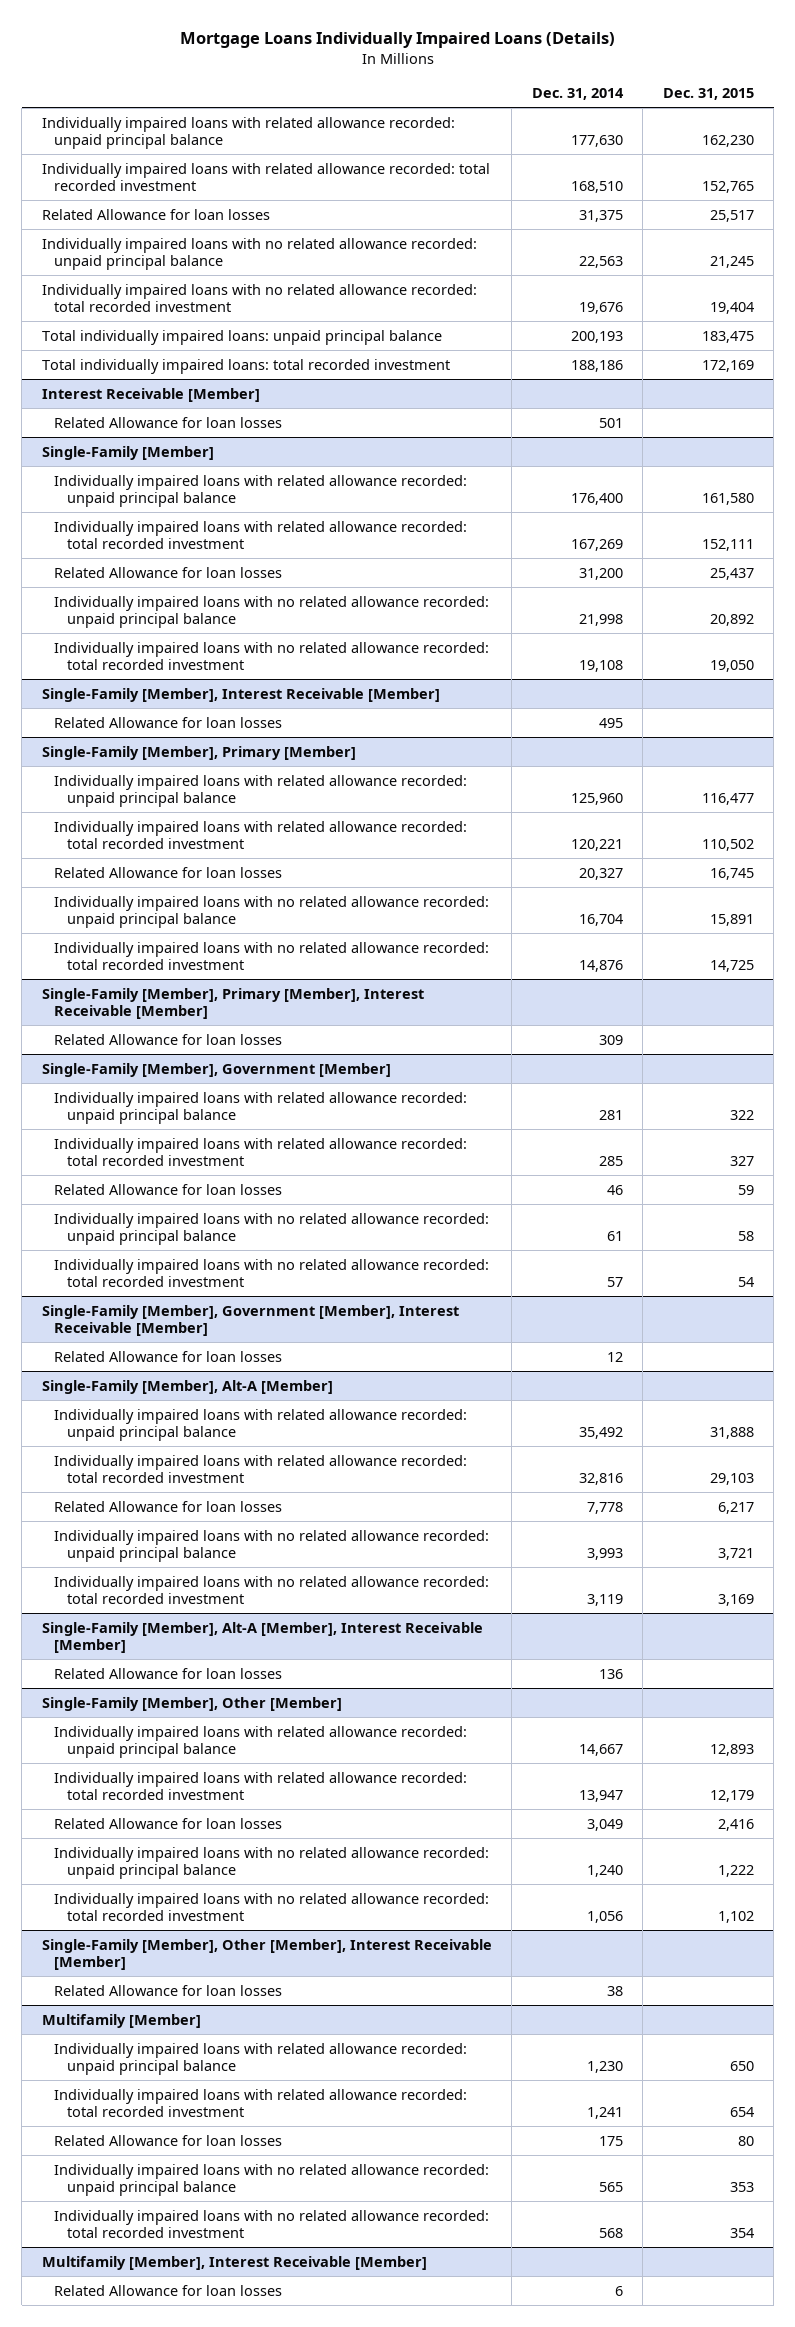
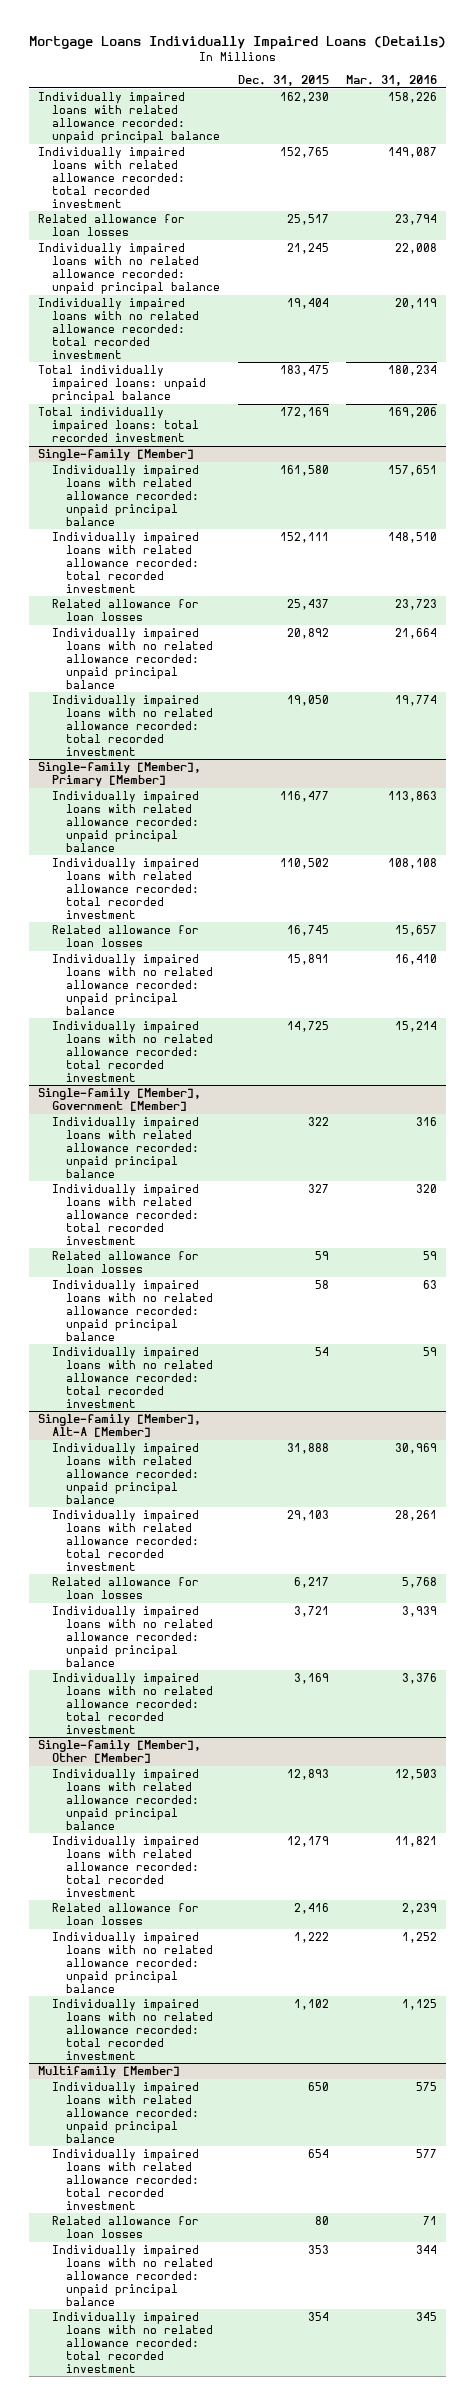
[531,88,624,101] Dec. 31, 2014 -> none
none -> [346,74,438,86] Mar. 31, 2016
[41,208,270,220] Related Allowance for loan losses -> [37,214,185,237] Related allowance for loan losses
[41,387,260,402] Interest Receivable [Member] -> none
[54,416,283,428] Related Allowance for loan losses -> none
[41,445,214,460] Single-Family [Member] -> [37,449,194,462] Single-family [Member]
[54,566,283,578] Related Allowance for loan losses -> [51,599,199,622] Related allowance for loan losses
[41,687,440,702] Single-Family [Member], Interest Receivable [Member] -> none
[54,716,283,728] Related Allowance for loan losses -> none
[41,745,356,760] Single-Family [Member], Primary [Member] -> [37,762,201,788] Single-family [Member], Primary [Member]
[54,866,283,878] Related Allowance for loan losses -> [51,925,199,948] Related allowance for loan losses
[41,987,424,1020] Single-Family [Member], Primary [Member], Interest Receivable [Member] -> none
[54,1033,283,1045] Related Allowance for loan losses -> none
[41,1062,391,1077] Single-Family [Member], Government [Member] -> [37,1088,201,1112] Single-family [Member], Government [Member]
[54,1183,283,1195] Related Allowance for loan losses -> [51,1251,199,1274] Related allowance for loan losses
[41,1304,459,1337] Single-Family [Member], Government [Member], Interest Receivable [Member] -> none
[54,1350,283,1362] Related Allowance for loan losses -> none
[41,1379,333,1394] Single-Family [Member], Alt-A [Member] -> [37,1414,201,1438] Single-family [Member], Alt-A [Member]
[54,1500,283,1512] Related Allowance for loan losses -> [51,1577,199,1600] Related allowance for loan losses
[41,1621,483,1654] Single-Family [Member], Alt-A [Member], Interest Receivable [Member] -> none
[54,1667,283,1679] Related Allowance for loan losses -> none
[41,1696,342,1711] Single-Family [Member], Other [Member] -> [37,1740,201,1764] Single-family [Member], Other [Member]
[54,1817,283,1829] Related Allowance for loan losses -> [51,1903,199,1926] Related allowance for loan losses
[41,1938,492,1971] Single-Family [Member], Other [Member], Interest Receivable [Member] -> none
[54,1984,283,1996] Related Allowance for loan losses -> none
[54,2134,283,2146] Related Allowance for loan losses -> [51,2216,199,2239] Related allowance for loan losses
[41,2255,427,2270] Multifamily [Member], Interest Receivable [Member] -> none
[54,2284,283,2296] Related Allowance for loan losses -> none

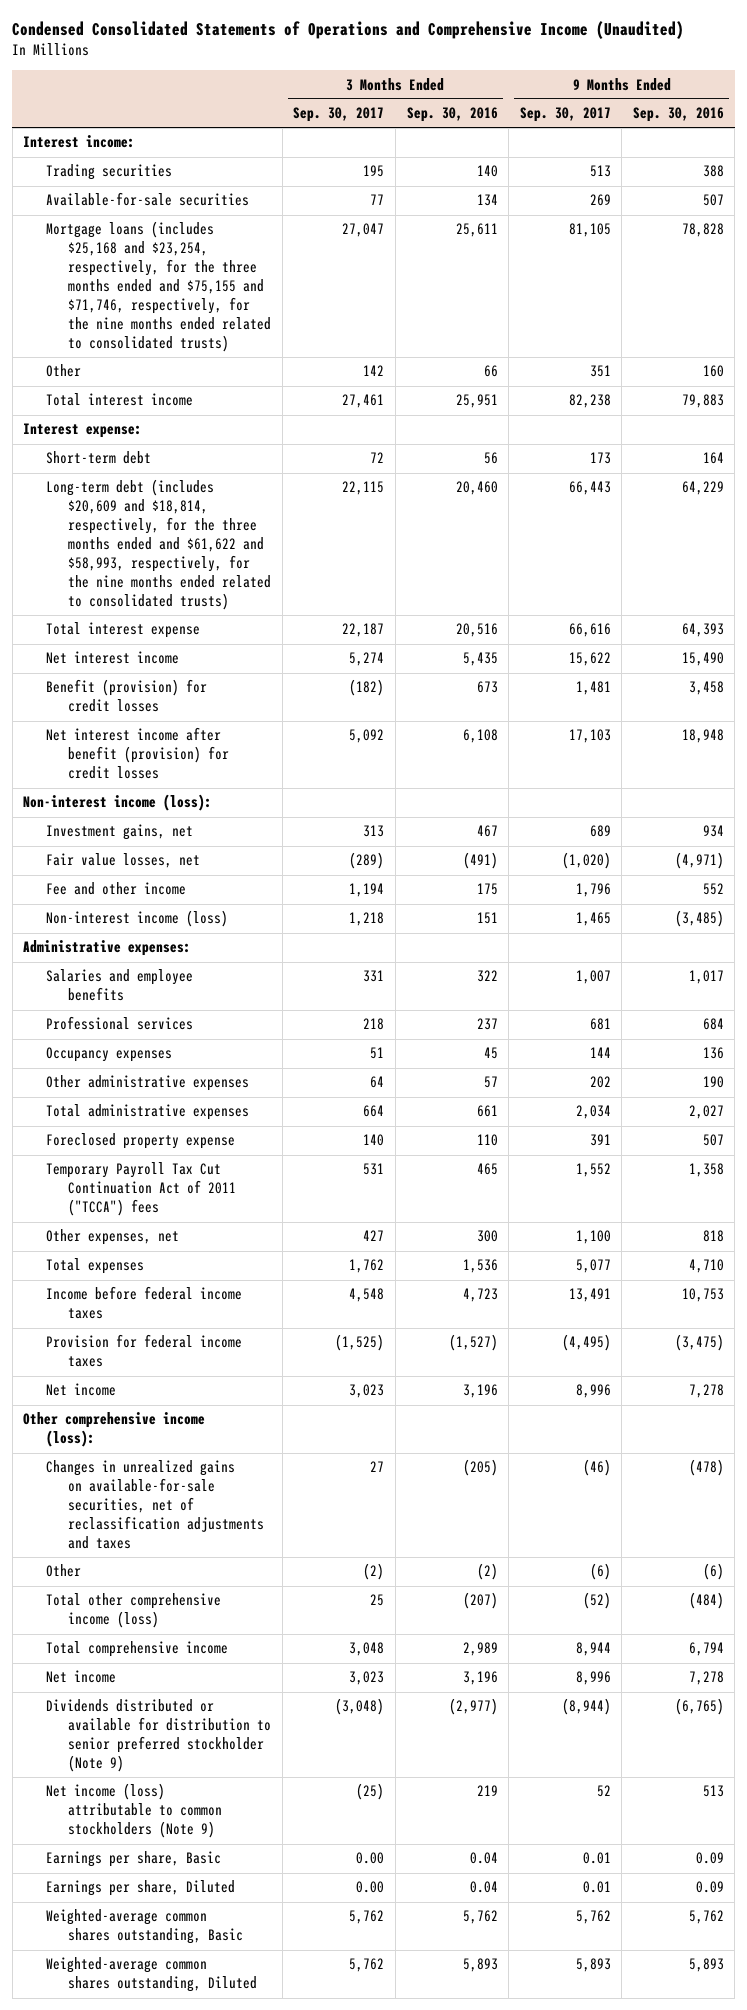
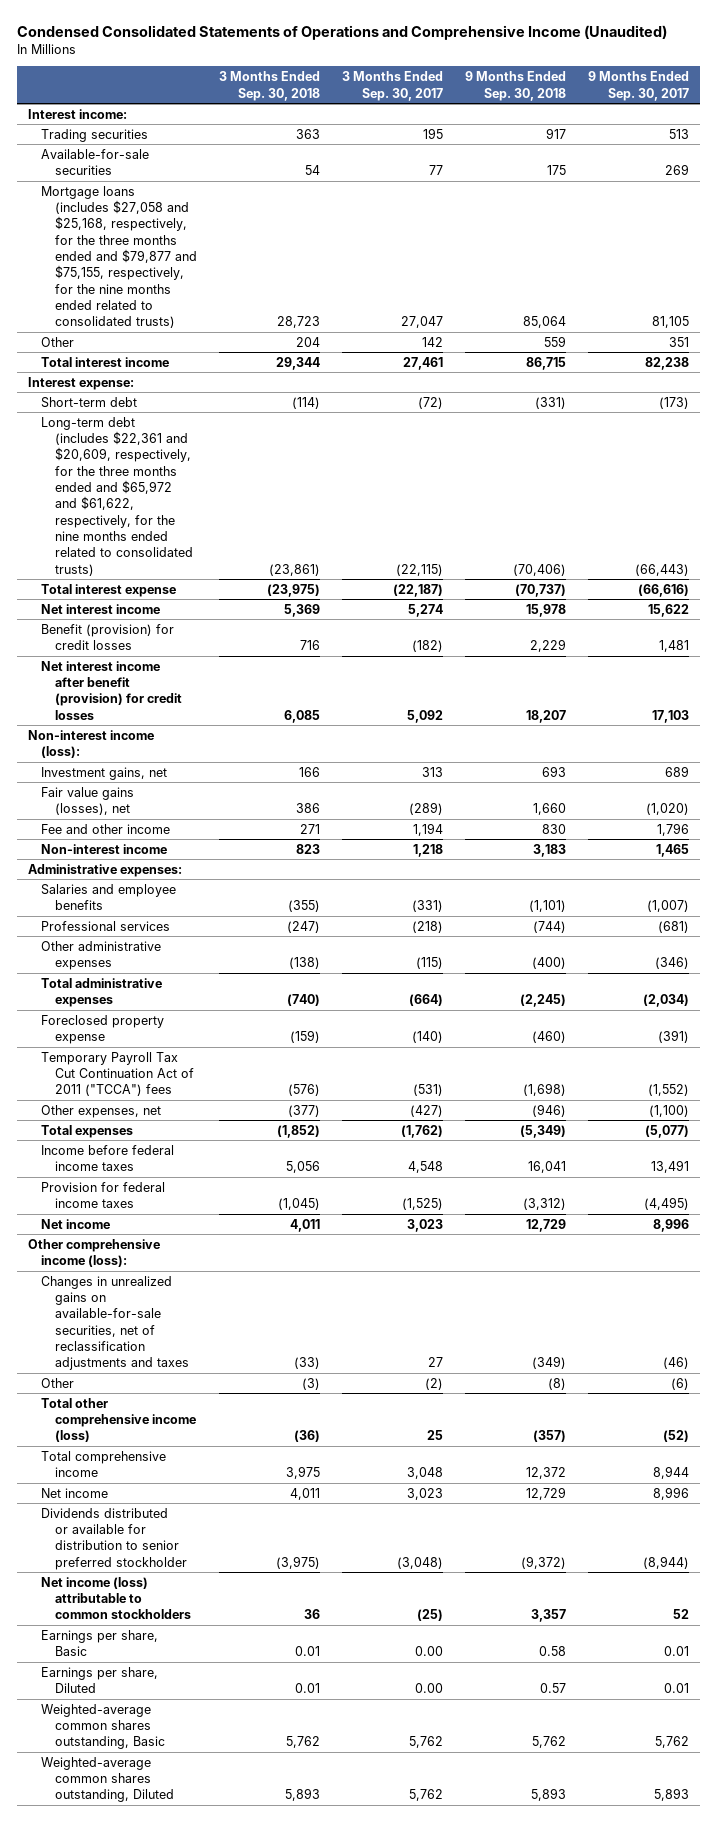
[406,107,498,123] Sep. 30, 2016 -> none
[632,107,724,123] Sep. 30, 2016 -> none
none -> [218,71,320,101] 3 Months Ended Sep. 30, 2018
none -> [464,71,566,101] 9 Months Ended Sep. 30, 2018
[45,221,272,353] Mortgage loans (includes $25,168 and $23,254, respectively, for the three months ended and $75,155 and $71,746, respectively, for the nine months ended related to consolidated trusts) -> [41,185,197,329] Mortgage loans (includes $27,058 and $25,168, respectively, for the three months ended and $79,877 and $75,155, respectively, for the nine months ended related to consolidated trusts)
[370,452,385,464] 72 -> [417,396,443,409] (72)
[589,452,611,465] 173 -> [658,396,689,409] (173)
[45,479,272,611] Long-term debt (includes $20,609 and $18,814, respectively, for the three months ended and $61,622 and $58,993, respectively, for the nine months ended related to consolidated trusts) -> [41,416,193,576] Long-term debt (includes $22,361 and $20,609, respectively, for the three months ended and $65,972 and $61,622, respectively, for the nine months ended related to consolidated trusts)
[342,481,385,496] 22,115 -> [395,563,443,576] (22,115)
[568,481,611,496] 66,443 -> [634,563,689,576] (66,443)
[342,623,385,638] 22,187 -> [392,583,443,597] (22,187)
[568,623,611,638] 66,616 -> [637,583,689,597] (66,616)
[45,853,200,869] Fair value losses, net -> [41,786,135,816] Fair value gains (losses), net
[45,910,228,928] Non-interest income (loss) -> [41,843,168,854] Non-interest income
[45,1047,172,1063] Occupancy expenses -> none
[363,970,385,983] 331 -> [411,900,443,913] (331)
[575,970,611,985] 1,007 -> [646,900,689,913] (1,007)
[363,1018,385,1031] 218 -> [411,920,443,933] (218)
[589,1018,611,1031] 681 -> [657,920,689,933] (681)
[370,1076,385,1089] 64 -> [415,957,443,970] (115)
[589,1076,611,1089] 202 -> [654,957,689,970] (346)
[363,1105,385,1118] 664 -> [408,994,443,1007] (664)
[575,1105,611,1120] 2,034 -> [642,994,689,1008] (2,034)
[363,1134,385,1147] 140 -> [411,1031,443,1044] (140)
[589,1134,611,1147] 391 -> [657,1030,689,1044] (391)
[363,1163,385,1176] 531 -> [412,1084,443,1097] (531)
[575,1163,611,1178] 1,552 -> [647,1084,689,1097] (1,552)
[363,1230,385,1242] 427 -> [409,1104,443,1117] (427)
[575,1230,611,1245] 1,100 -> [648,1104,689,1117] (1,100)
[349,1259,385,1274] 1,762 -> [400,1124,443,1138] (1,762)
[575,1259,611,1274] 5,077 -> [644,1124,689,1138] (5,077)
[45,1699,272,1773] Dividends distributed or available for distribution to senior preferred stockholder (Note 9) -> [41,1507,187,1570] Dividends distributed or available for distribution to senior preferred stockholder
[45,1783,223,1839] Net income (loss) attributable to common stockholders (Note 9) -> [41,1576,191,1620] Net income (loss) attributable to common stockholders

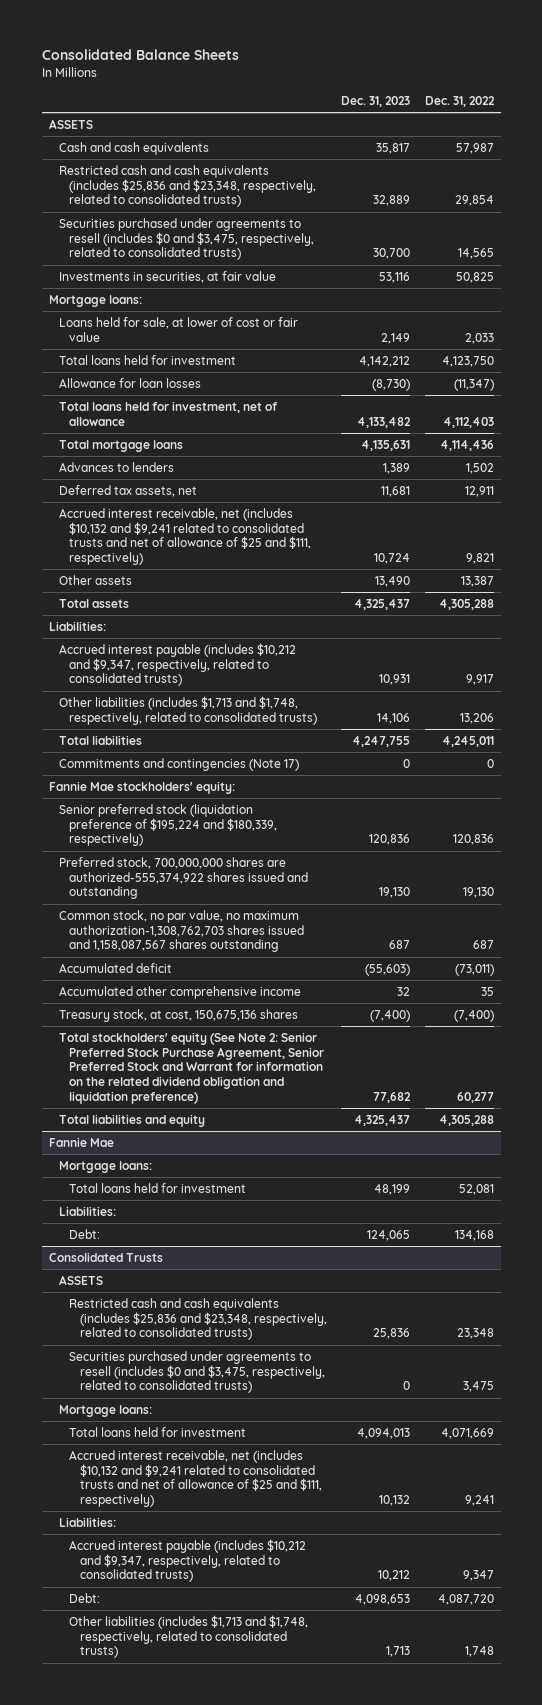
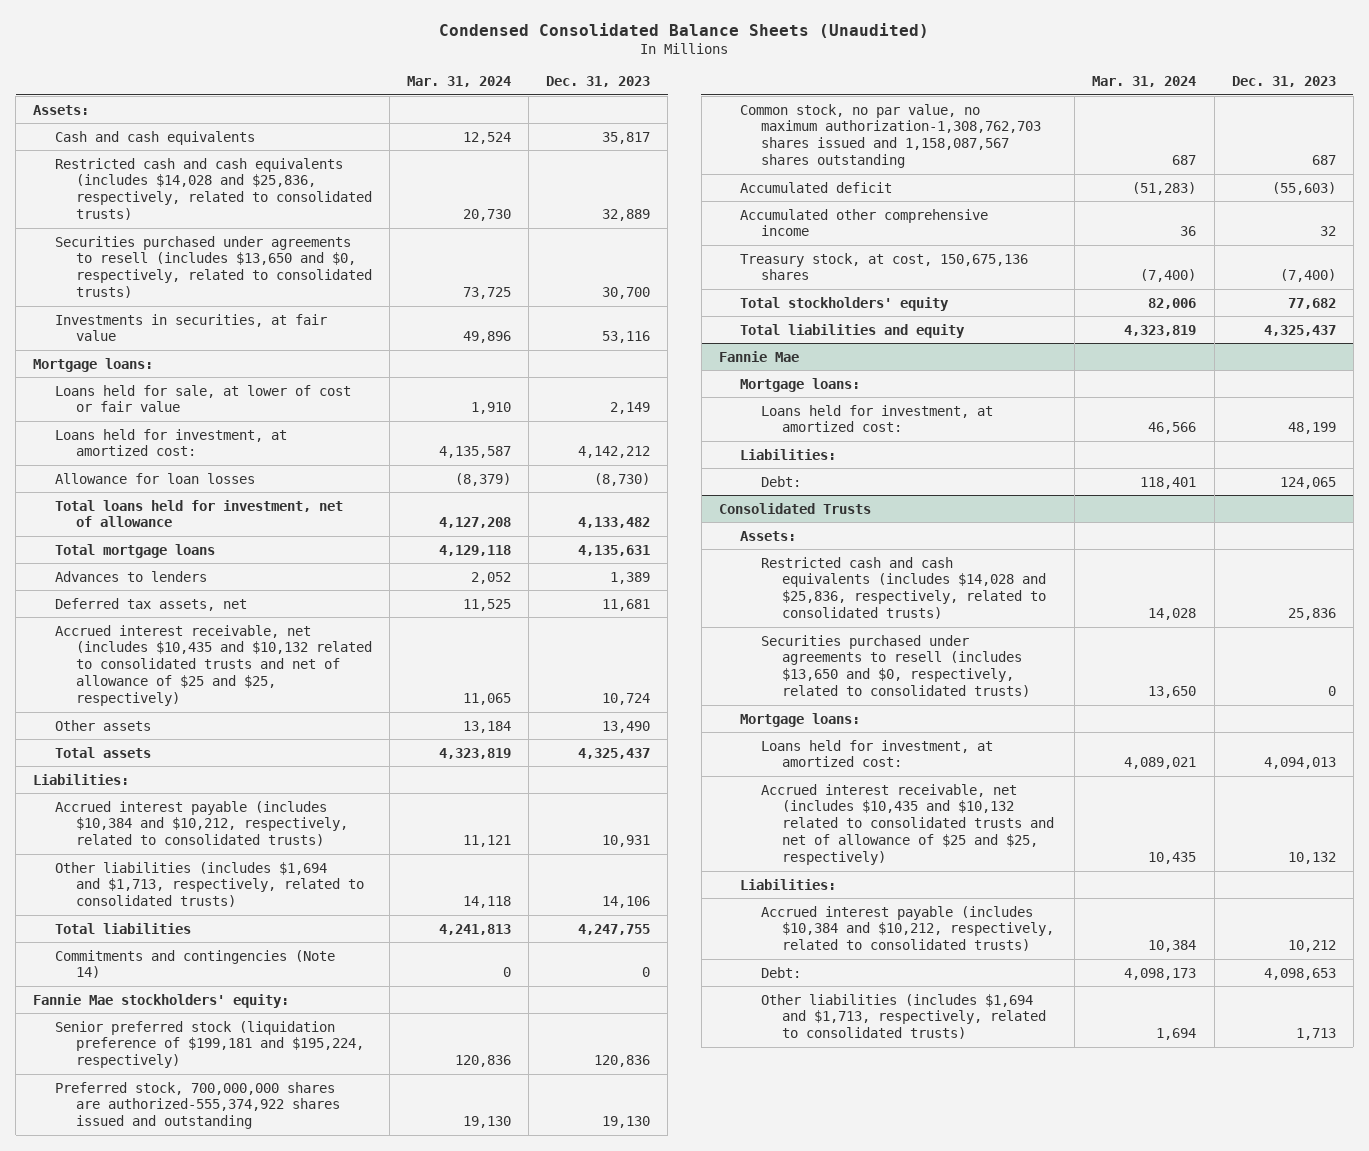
[41,49,239,61] Consolidated Balance Sheets -> [439,23,930,39] Condensed Consolidated Balance Sheets (Unaudited)
[424,96,495,108] Dec. 31, 2022 -> none
none -> [407,76,512,88] Mar. 31, 2024
[48,119,93,130] ASSETS -> [33,104,90,115] Assets:
[59,165,317,208] Restricted cash and cash equivalents (includes $25,836 and $23,348, respectively, related to consolidated trusts) -> [54,157,372,221] Restricted cash and cash equivalents (includes $14,028 and $25,836, respectively, related to consolidated trusts)
[59,218,315,261] Securities purchased under agreements to resell (includes $0 and $3,475, respectively, related to consolidated trusts) -> [54,235,372,299] Securities purchased under agreements to resell (includes $13,650 and $0, respectively, related to consolidated trusts)
[59,355,237,366] Total loans held for investment -> [54,428,287,457] Loans held for investment, at amortized cost:
[59,508,312,566] Accrued interest receivable, net (includes $10,132 and $9,241 related to consolidated trusts and net of allowance of $25 and $111, respectively) -> [54,624,372,707] Accrued interest receivable, net (includes $10,435 and $10,132 related to consolidated trusts and net of allowance of $25 and $25, respectively)
[59,643,297,687] Accrued interest payable (includes $10,212 and $9,347, respectively, related to consolidated trusts) -> [54,800,348,847] Accrued interest payable (includes $10,384 and $10,212, respectively, related to consolidated trusts)
[59,696,318,725] Other liabilities (includes $1,713 and $1,748, respectively, related to consolidated trusts) -> [54,861,364,908] Other liabilities (includes $1,694 and $1,713, respectively, related to consolidated trusts)
[59,758,300,772] Commitments and contingencies (Note 17) -> [54,949,335,979] Commitments and contingencies (Note 14)
[59,804,278,847] Senior preferred stock (liquidation preference of $195,224 and $180,339, respectively) -> [54,1020,364,1069] Senior preferred stock (liquidation preference of $199,181 and $195,224, respectively)
[59,1032,325,1104] Total stockholders' equity (See Note 2: Senior Preferred Stock Purchase Agreement, Senior Preferred Stock and Warrant for information on the related dividend obligation and liquidation preference) -> [739,296,949,311] Total stockholders' equity
[69,1183,247,1194] Total loans held for investment -> [761,404,994,433] Loans held for investment, at amortized cost:
[59,1275,104,1286] ASSETS -> [739,530,796,541] Assets:
[69,1298,327,1341] Restricted cash and cash equivalents (includes $25,836 and $23,348, respectively, related to consolidated trusts) -> [761,556,1047,620] Restricted cash and cash equivalents (includes $14,028 and $25,836, respectively, related to consolidated trusts)
[69,1351,325,1394] Securities purchased under agreements to resell (includes $0 and $3,475, respectively, related to consolidated trusts) -> [761,634,1031,698] Securities purchased under agreements to resell (includes $13,650 and $0, respectively, related to consolidated trusts)
[69,1427,247,1438] Total loans held for investment -> [761,739,994,768] Loans held for investment, at amortized cost:
[69,1450,322,1508] Accrued interest receivable, net (includes $10,132 and $9,241 related to consolidated trusts and net of allowance of $25 and $111, respectively) -> [761,783,1055,866] Accrued interest receivable, net (includes $10,435 and $10,132 related to consolidated trusts and net of allowance of $25 and $25, respectively)
[69,1539,307,1583] Accrued interest payable (includes $10,212 and $9,347, respectively, related to consolidated trusts) -> [761,905,1055,952] Accrued interest payable (includes $10,384 and $10,212, respectively, related to consolidated trusts)
[69,1615,309,1659] Other liabilities (includes $1,713 and $1,748, respectively, related to consolidated trusts) -> [761,993,1047,1040] Other liabilities (includes $1,694 and $1,713, respectively, related to consolidated trusts)

